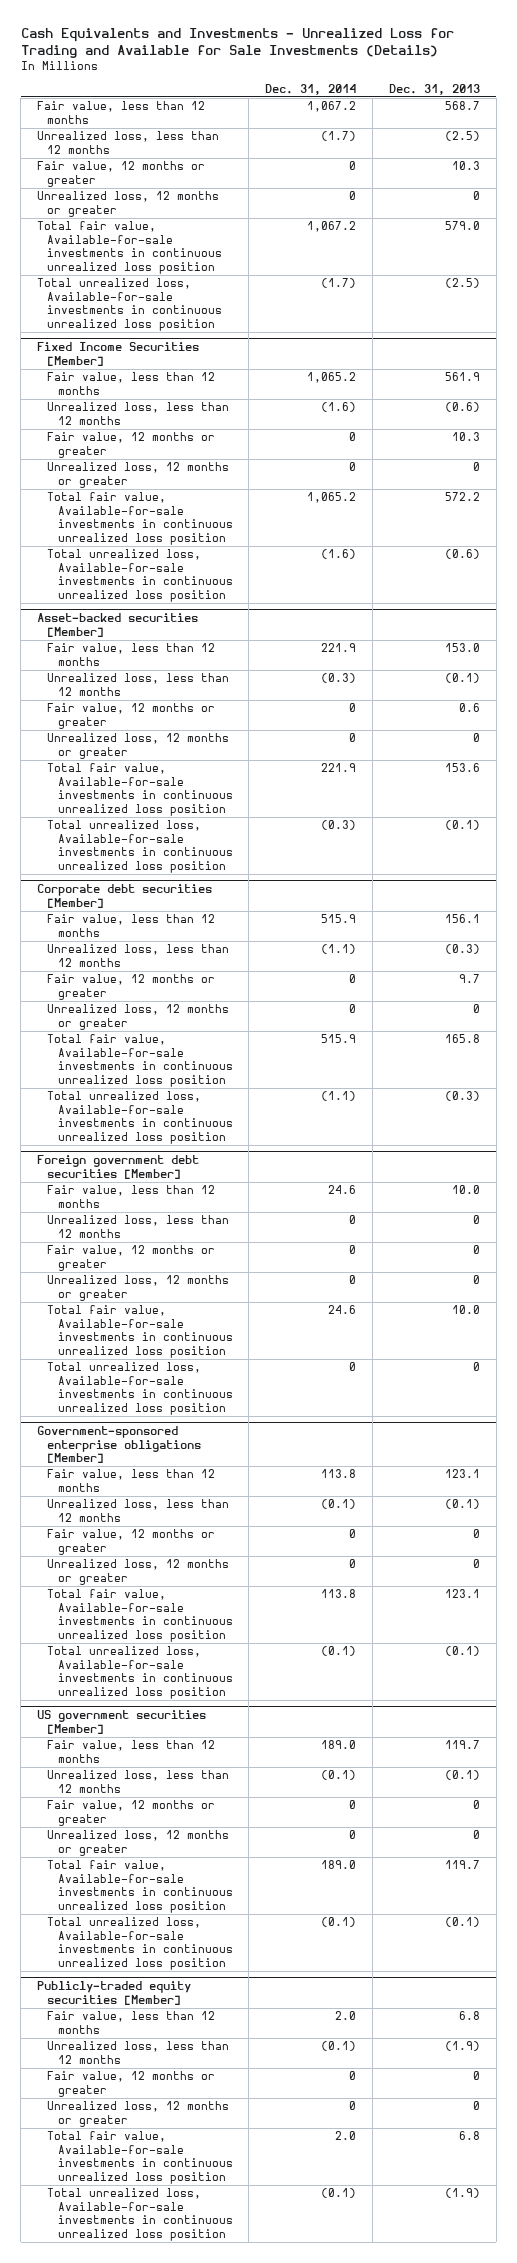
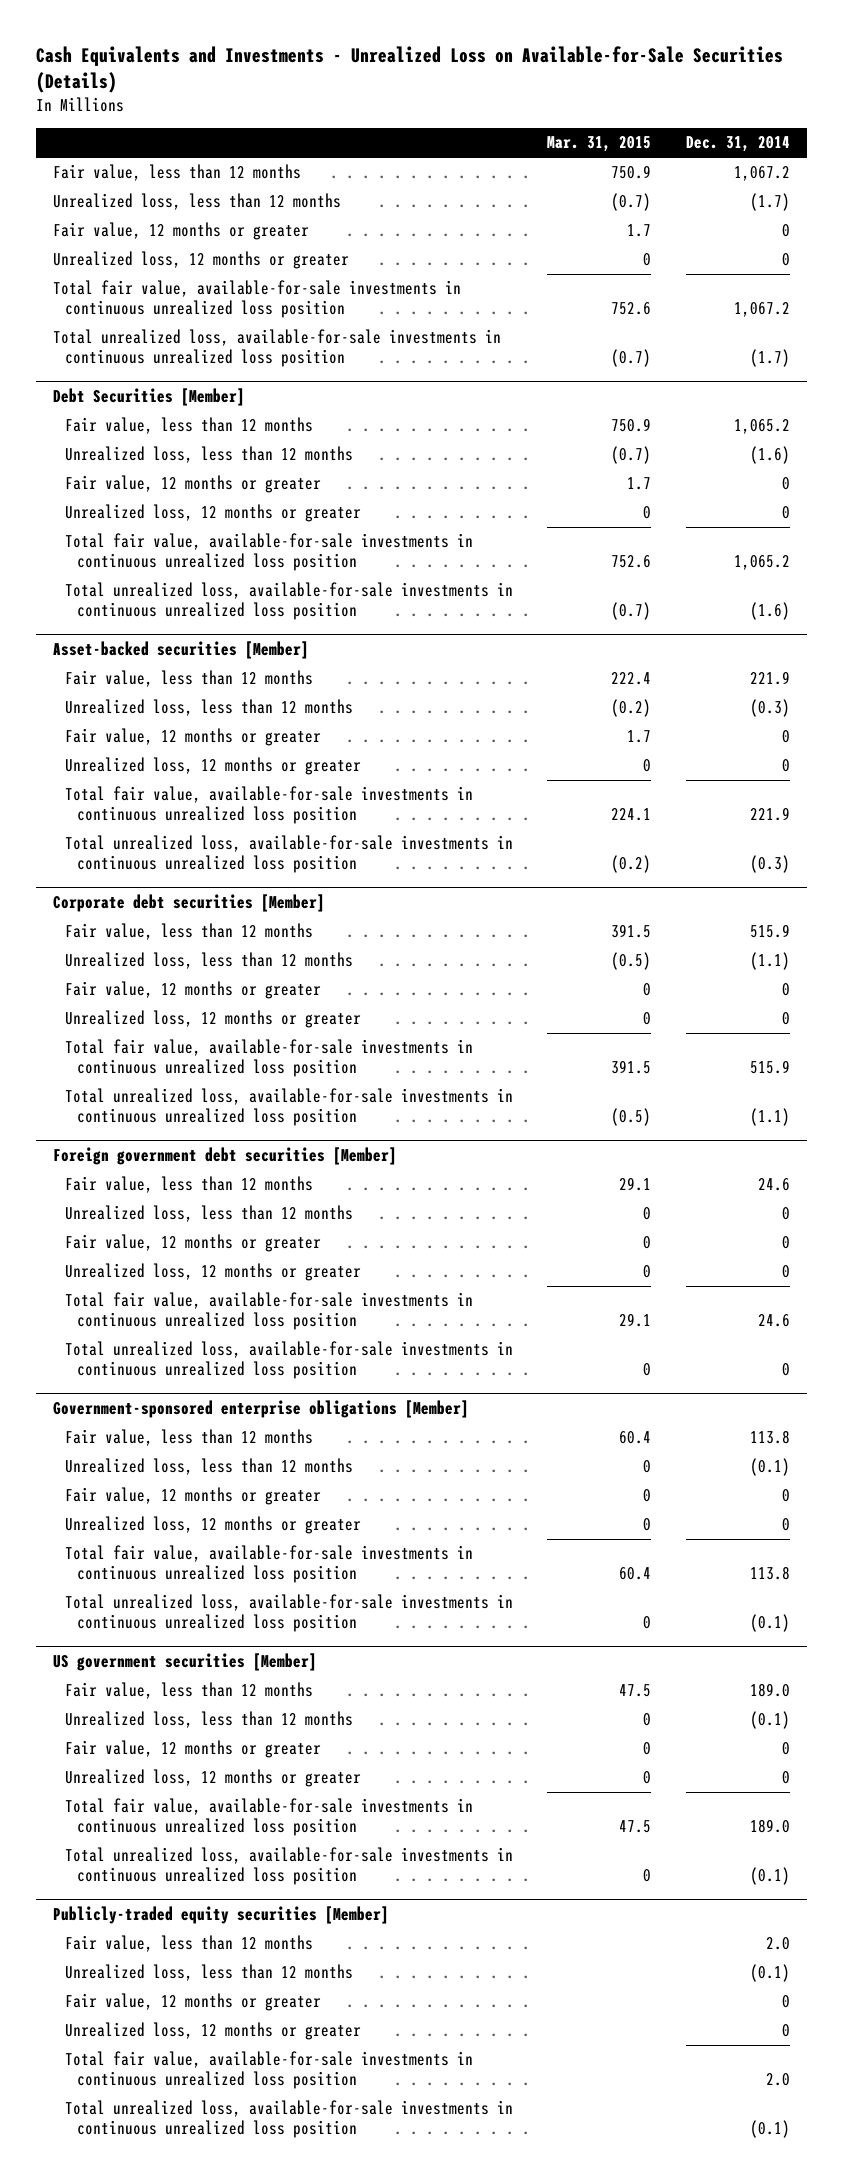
[20,27,454,58] Cash Equivalents and Investments - Unrealized Loss for Trading and Available for Sale Investments (Details) -> [35,46,783,94] Cash Equivalents and Investments - Unrealized Loss on Available-for-Sale Securities (Details)
[388,83,480,95] Dec. 31, 2013 -> none
none -> [547,136,652,153] Mar. 31, 2015
[37,221,223,275] Total fair value, Available-for-sale investments in continuous unrealized loss position -> [52,280,461,319] Total fair value, available-for-sale investments in continuous unrealized loss position
[37,278,223,332] Total unrealized loss, Available-for-sale investments in continuous unrealized loss position -> [52,329,501,368] Total unrealized loss, available-for-sale investments in continuous unrealized loss position
[37,342,200,366] Fixed Income Securities [Member] -> [52,388,245,407] Debt Securities [Member]
[47,492,233,546] Total fair value, Available-for-sale investments in continuous unrealized loss position -> [65,533,474,572] Total fair value, available-for-sale investments in continuous unrealized loss position
[47,549,233,603] Total unrealized loss, Available-for-sale investments in continuous unrealized loss position -> [65,582,514,621] Total unrealized loss, available-for-sale investments in continuous unrealized loss position
[47,763,233,817] Total fair value, Available-for-sale investments in continuous unrealized loss position -> [65,786,474,825] Total fair value, available-for-sale investments in continuous unrealized loss position
[47,820,233,874] Total unrealized loss, Available-for-sale investments in continuous unrealized loss position -> [65,835,514,874] Total unrealized loss, available-for-sale investments in continuous unrealized loss position
[47,1034,233,1088] Total fair value, Available-for-sale investments in continuous unrealized loss position -> [65,1039,474,1078] Total fair value, available-for-sale investments in continuous unrealized loss position
[47,1091,233,1145] Total unrealized loss, Available-for-sale investments in continuous unrealized loss position -> [65,1088,514,1127] Total unrealized loss, available-for-sale investments in continuous unrealized loss position
[47,1305,233,1359] Total fair value, Available-for-sale investments in continuous unrealized loss position -> [65,1292,474,1331] Total fair value, available-for-sale investments in continuous unrealized loss position
[47,1362,233,1416] Total unrealized loss, Available-for-sale investments in continuous unrealized loss position -> [65,1341,514,1380] Total unrealized loss, available-for-sale investments in continuous unrealized loss position
[47,1589,233,1643] Total fair value, Available-for-sale investments in continuous unrealized loss position -> [65,1545,474,1584] Total fair value, available-for-sale investments in continuous unrealized loss position
[47,1646,233,1700] Total unrealized loss, Available-for-sale investments in continuous unrealized loss position -> [65,1594,514,1633] Total unrealized loss, available-for-sale investments in continuous unrealized loss position
[47,1860,233,1914] Total fair value, Available-for-sale investments in continuous unrealized loss position -> [65,1798,474,1837] Total fair value, available-for-sale investments in continuous unrealized loss position
[47,1917,233,1971] Total unrealized loss, Available-for-sale investments in continuous unrealized loss position -> [65,1847,514,1886] Total unrealized loss, available-for-sale investments in continuous unrealized loss position
[47,2131,233,2185] Total fair value, Available-for-sale investments in continuous unrealized loss position -> [65,2051,474,2090] Total fair value, available-for-sale investments in continuous unrealized loss position
[47,2188,233,2242] Total unrealized loss, Available-for-sale investments in continuous unrealized loss position -> [65,2100,514,2139] Total unrealized loss, available-for-sale investments in continuous unrealized loss position

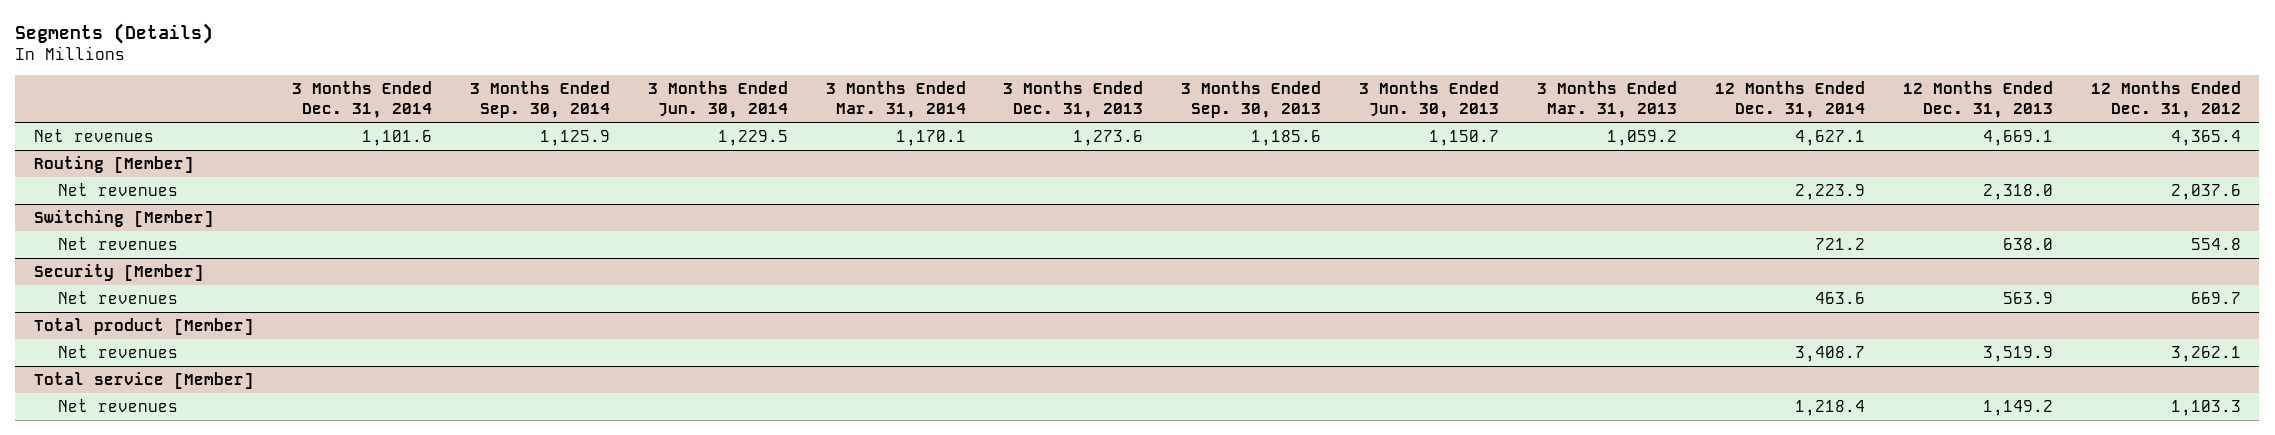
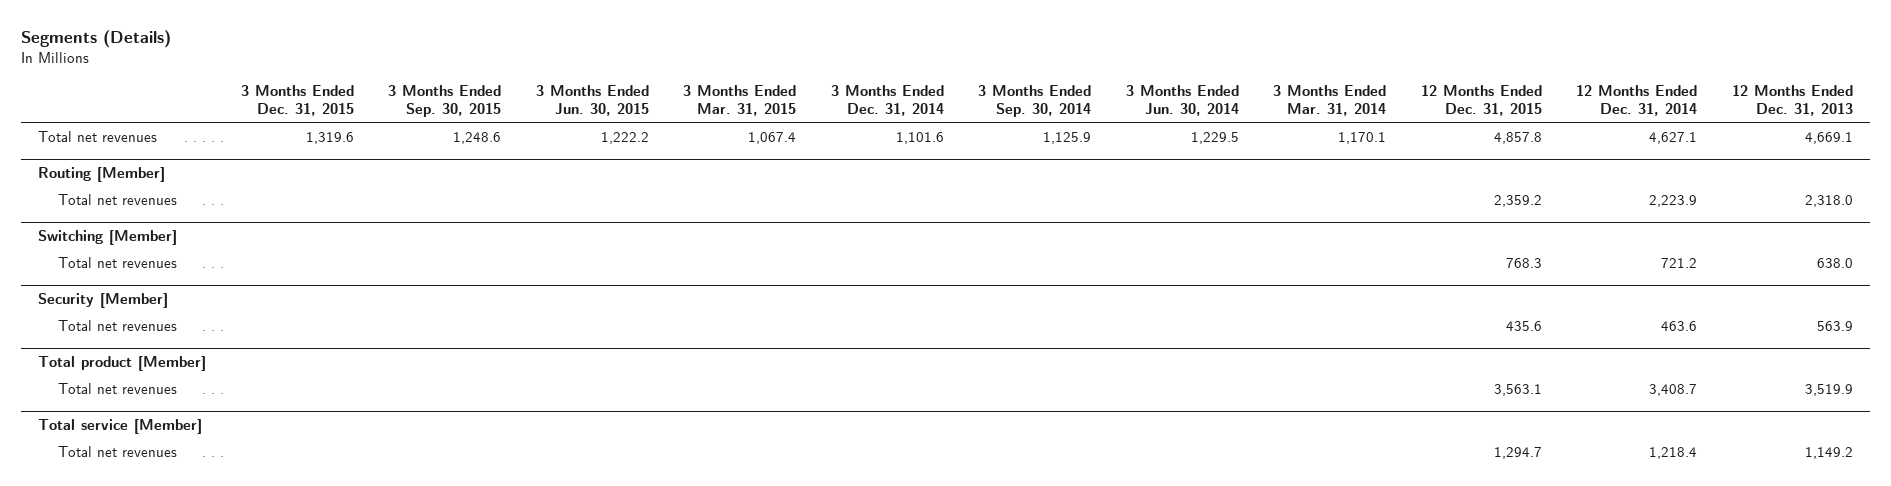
[1003,81,1144,118] 3 Months Ended Dec. 31, 2013 -> none
[1181,81,1322,118] 3 Months Ended Sep. 30, 2013 -> none
[1359,81,1500,118] 3 Months Ended Jun. 30, 2013 -> none
[1536,81,1677,118] 3 Months Ended Mar. 31, 2013 -> none
[2090,81,2241,118] 12 Months Ended Dec. 31, 2012 -> none
none -> [240,84,354,116] 3 Months Ended Dec. 31, 2015
none -> [388,84,502,117] 3 Months Ended Sep. 30, 2015
none -> [535,84,649,116] 3 Months Ended Jun. 30, 2015
none -> [683,84,797,116] 3 Months Ended Mar. 31, 2015
none -> [1420,84,1542,116] 12 Months Ended Dec. 31, 2015
[34,128,155,142] Net revenues -> [38,130,158,142] Total net revenues
[57,182,178,196] Net revenues -> [58,193,178,205] Total net revenues
[57,236,178,250] Net revenues -> [58,256,178,268] Total net revenues
[57,290,178,304] Net revenues -> [58,319,178,331] Total net revenues
[57,344,178,358] Net revenues -> [58,382,178,394] Total net revenues
[57,398,178,412] Net revenues -> [58,445,178,457] Total net revenues

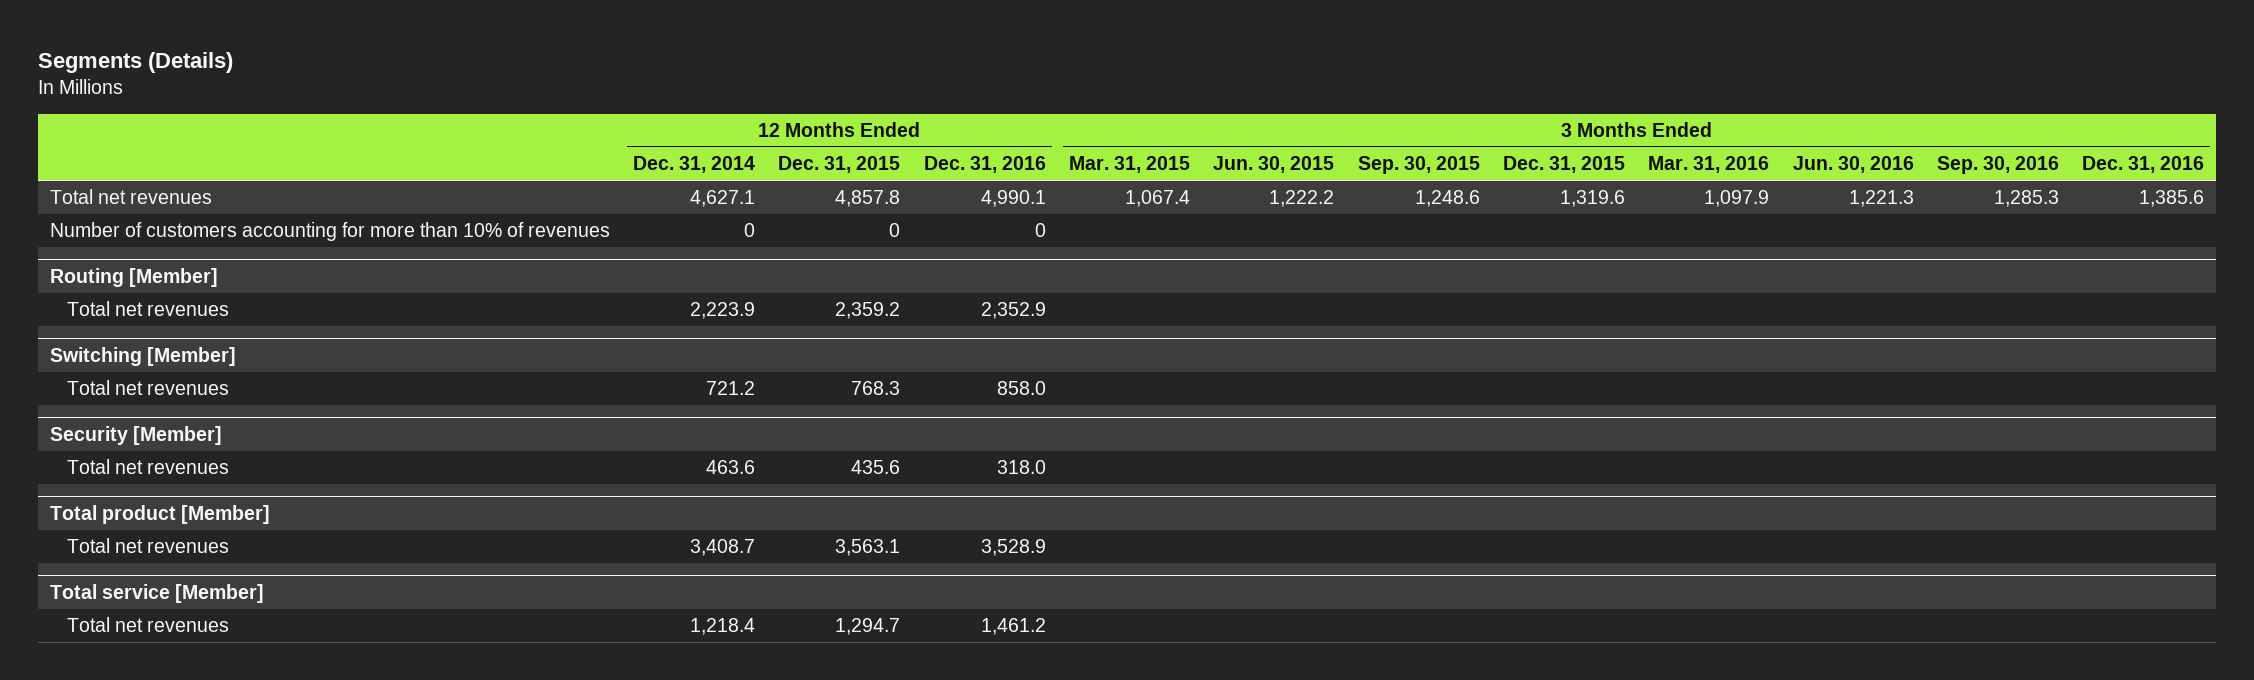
[830,84,944,116] 3 Months Ended Dec. 31, 2014 -> none
[978,84,1092,117] 3 Months Ended Sep. 30, 2014 -> none
[1125,84,1239,116] 3 Months Ended Jun. 30, 2014 -> none
[1273,84,1387,116] 3 Months Ended Mar. 31, 2014 -> none
[1731,84,1853,116] 12 Months Ended Dec. 31, 2013 -> none
none -> [923,156,1046,174] Dec. 31, 2016
none -> [1648,156,1770,174] Mar. 31, 2016
none -> [1792,156,1914,174] Jun. 30, 2016
none -> [1937,156,2060,175] Sep. 30, 2016
none -> [2082,156,2205,174] Dec. 31, 2016
none -> [49,222,610,242] Number of customers accounting for more than 10% of revenues

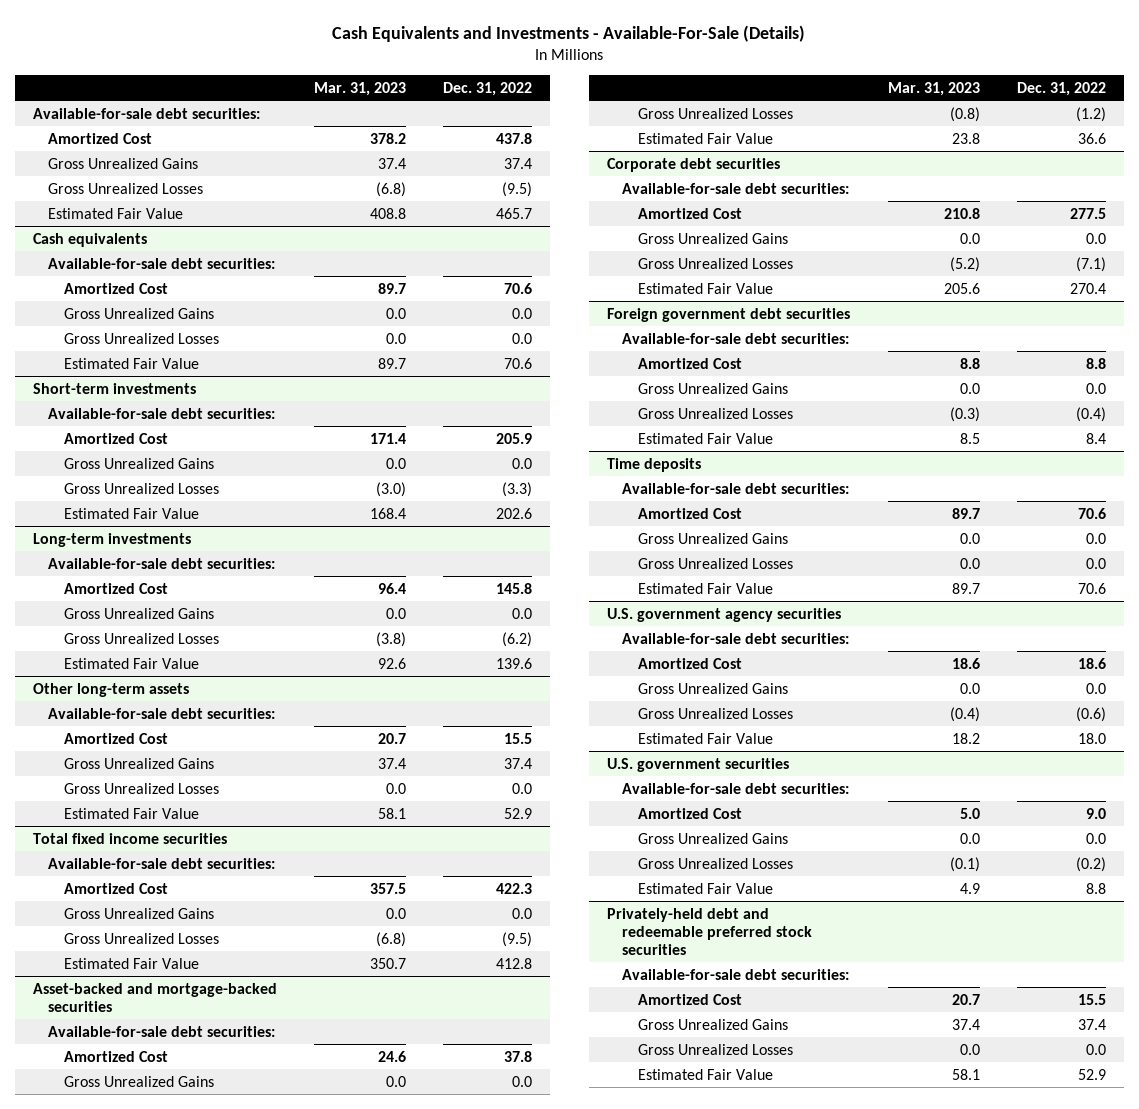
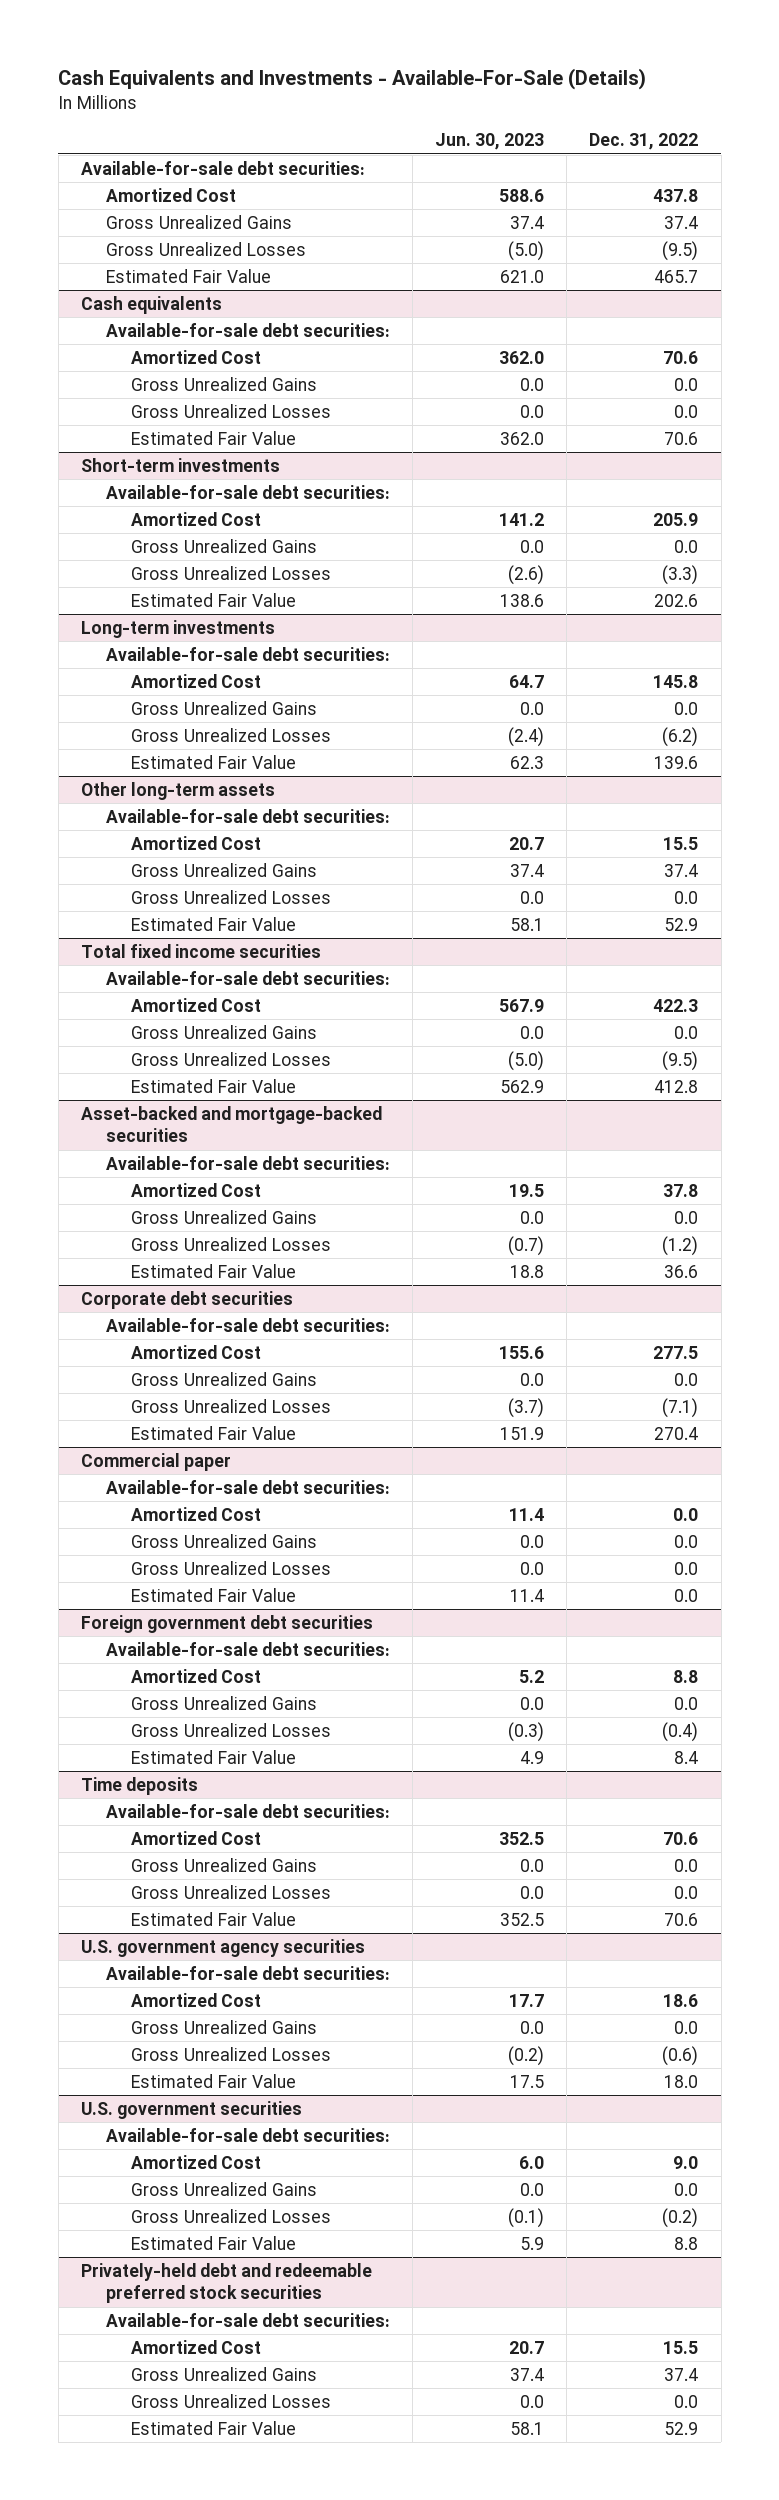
[313,81,406,96] Mar. 31, 2023 -> none
none -> [435,133,545,151] Jun. 30, 2023
none -> [80,1452,231,1471] Commercial paper
none -> [105,1479,390,1494] Available-for-sale debt securities:
none -> [130,1506,261,1521] Amortized Cost
none -> [130,1533,317,1548] Gross Unrealized Gains
none -> [130,1560,331,1575] Gross Unrealized Losses
none -> [130,1587,296,1602] Estimated Fair Value

